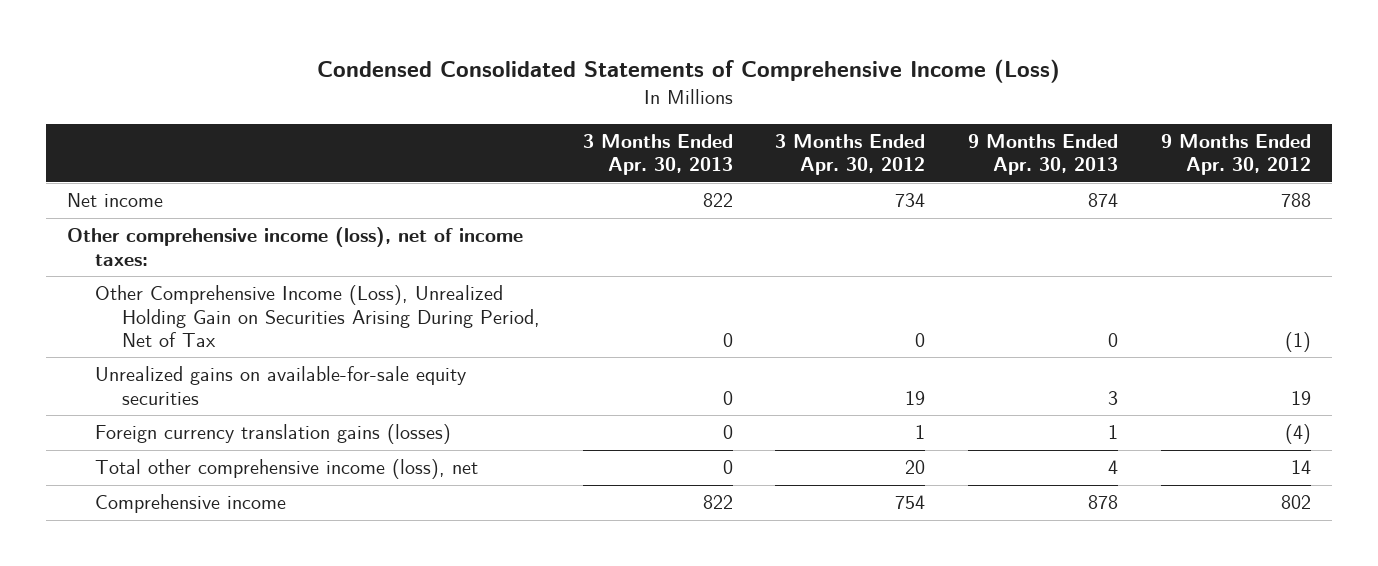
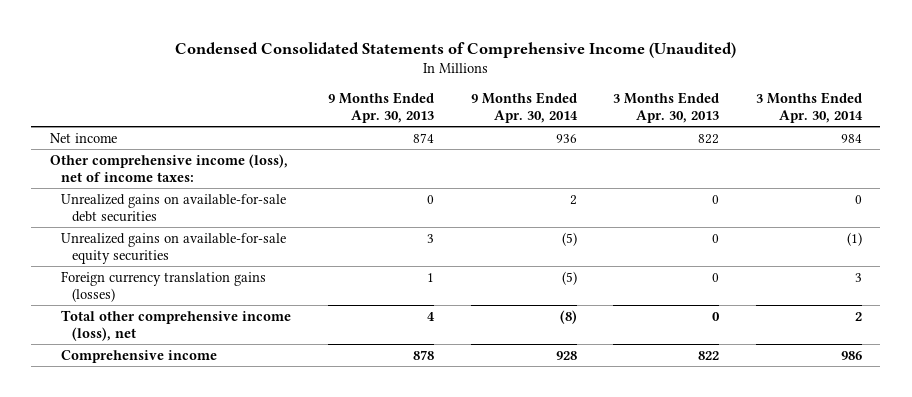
[317,58,1061,83] Condensed Consolidated Statements of Comprehensive Income (Loss) -> [174,41,736,58] Condensed Consolidated Statements of Comprehensive Income (Unaudited)
[775,134,926,176] 3 Months Ended Apr. 30, 2012 -> none
[1160,134,1311,176] 9 Months Ended Apr. 30, 2012 -> none
none -> [470,91,578,123] 9 Months Ended Apr. 30, 2014
none -> [756,91,864,123] 3 Months Ended Apr. 30, 2014
[94,285,540,347] Other Comprehensive Income (Loss), Unrealized Holding Gain on Securities Arising During Period, Net of Tax -> [60,193,286,222] Unrealized gains on available-for-sale debt securities

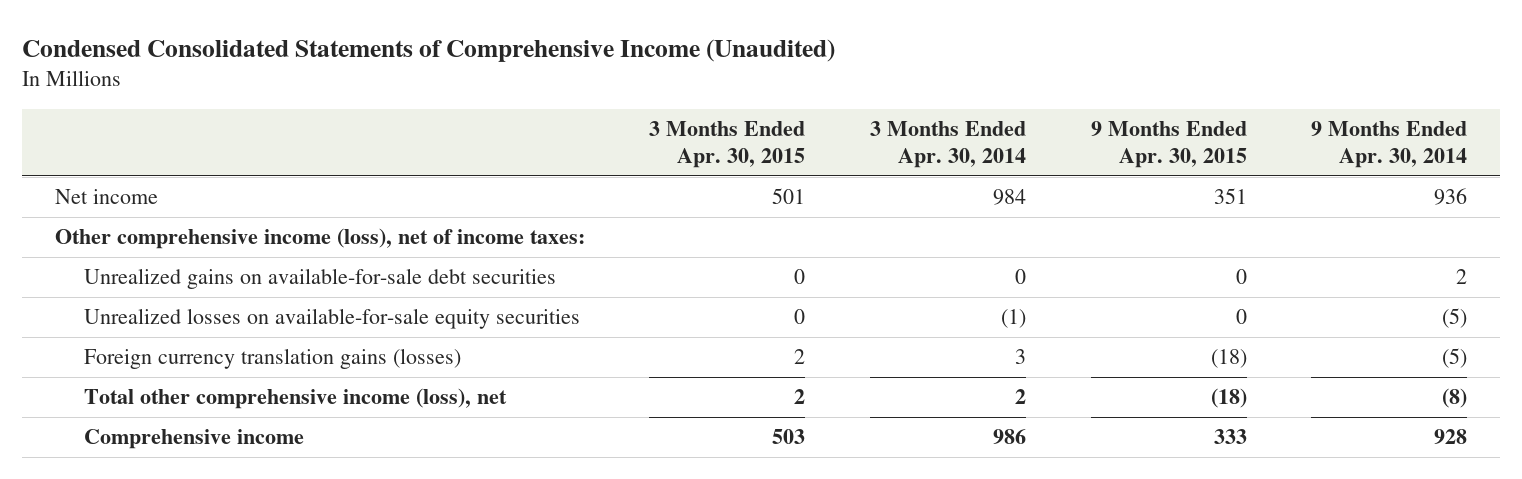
[327,91,434,123] 9 Months Ended Apr. 30, 2013 -> none
[613,91,720,123] 3 Months Ended Apr. 30, 2013 -> none
none -> [649,121,806,168] 3 Months Ended Apr. 30, 2015
none -> [1090,121,1247,168] 9 Months Ended Apr. 30, 2015
[60,232,286,264] Unrealized gains on available-for-sale equity securities -> [84,308,581,330] Unrealized losses on available-for-sale equity securities

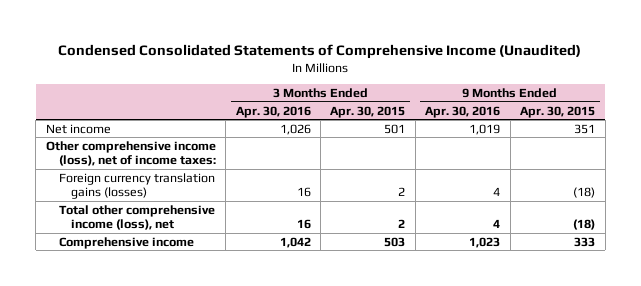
[870,121,1027,168] 3 Months Ended Apr. 30, 2014 -> none
[1311,121,1468,168] 9 Months Ended Apr. 30, 2014 -> none
none -> [235,105,311,118] Apr. 30, 2016
none -> [425,105,501,118] Apr. 30, 2016
[84,268,557,290] Unrealized gains on available-for-sale debt securities -> none
[84,308,581,330] Unrealized losses on available-for-sale equity securities -> none

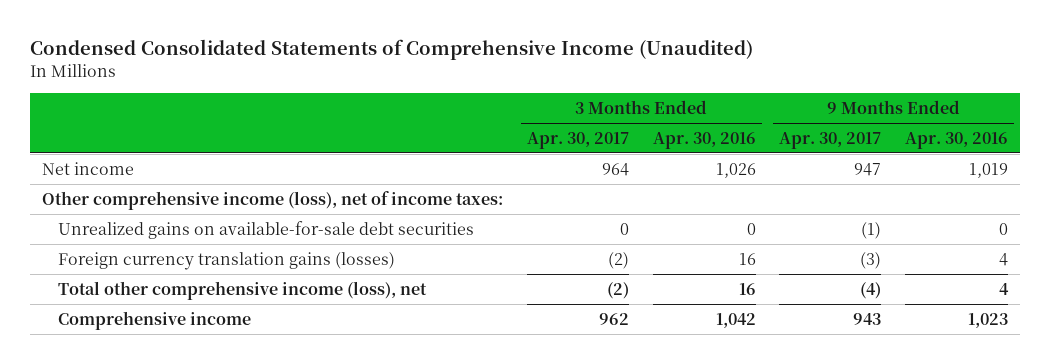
[330,105,406,118] Apr. 30, 2015 -> none
[520,105,596,118] Apr. 30, 2015 -> none
none -> [526,131,629,149] Apr. 30, 2017
none -> [779,131,882,149] Apr. 30, 2017
none -> [58,220,475,239] Unrealized gains on available-for-sale debt securities

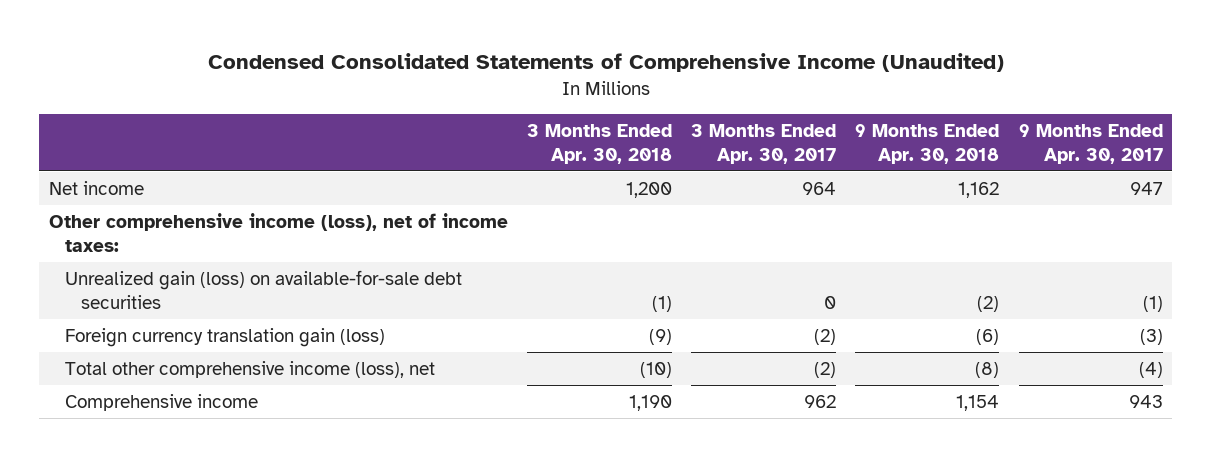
[652,131,756,149] Apr. 30, 2016 -> none
[904,131,1008,149] Apr. 30, 2016 -> none
none -> [526,123,672,164] 3 Months Ended Apr. 30, 2018
none -> [855,123,1000,164] 9 Months Ended Apr. 30, 2018
[58,220,475,239] Unrealized gains on available-for-sale debt securities -> [64,270,462,309] Unrealized gain (loss) on available-for-sale debt securities
[58,251,396,270] Foreign currency translation gains (losses) -> [64,328,385,348] Foreign currency translation gain (loss)

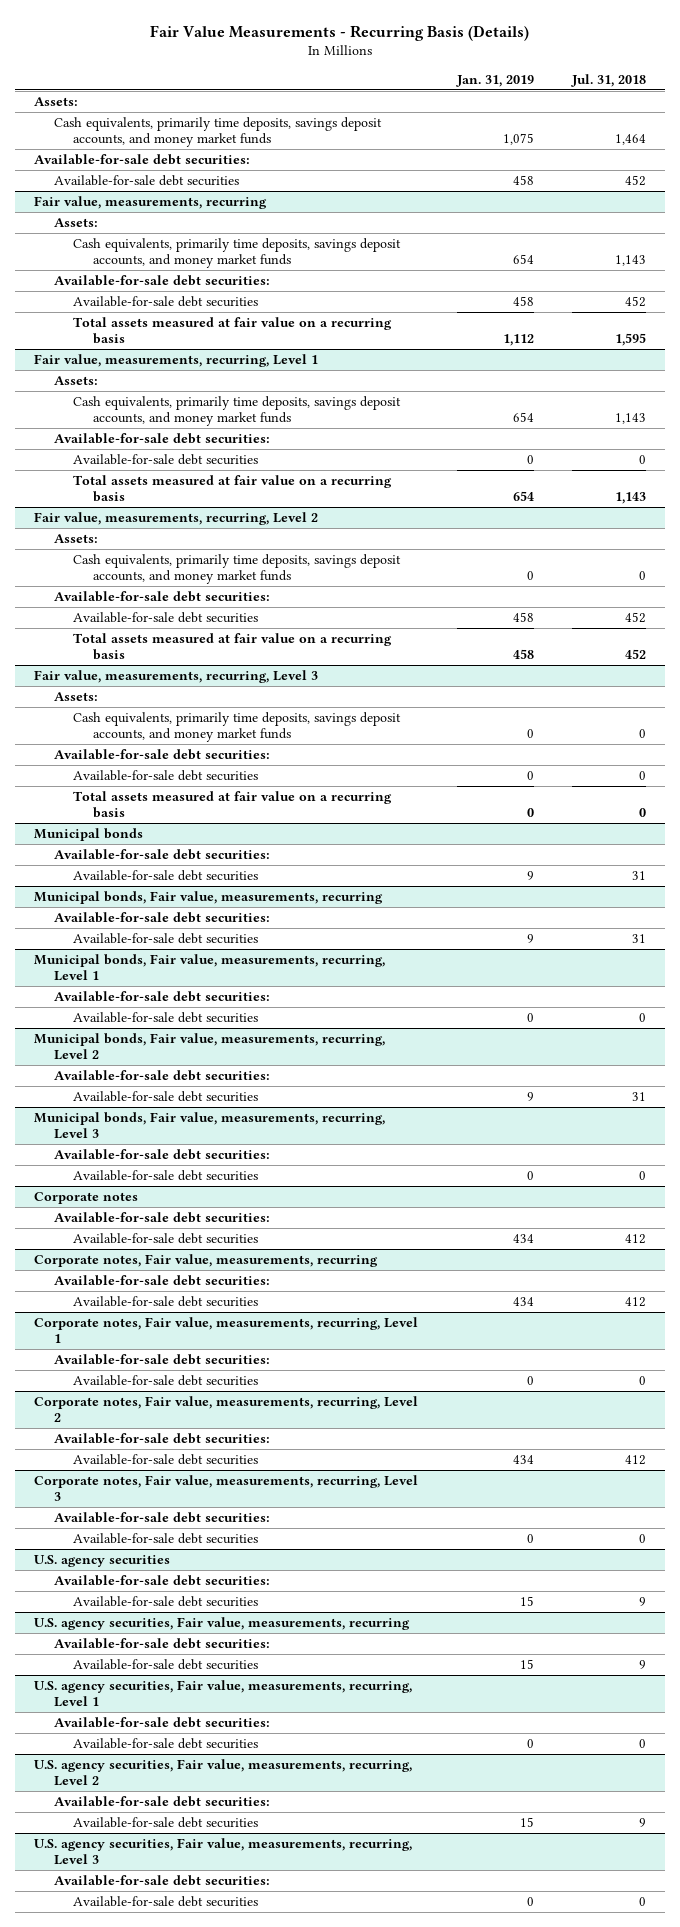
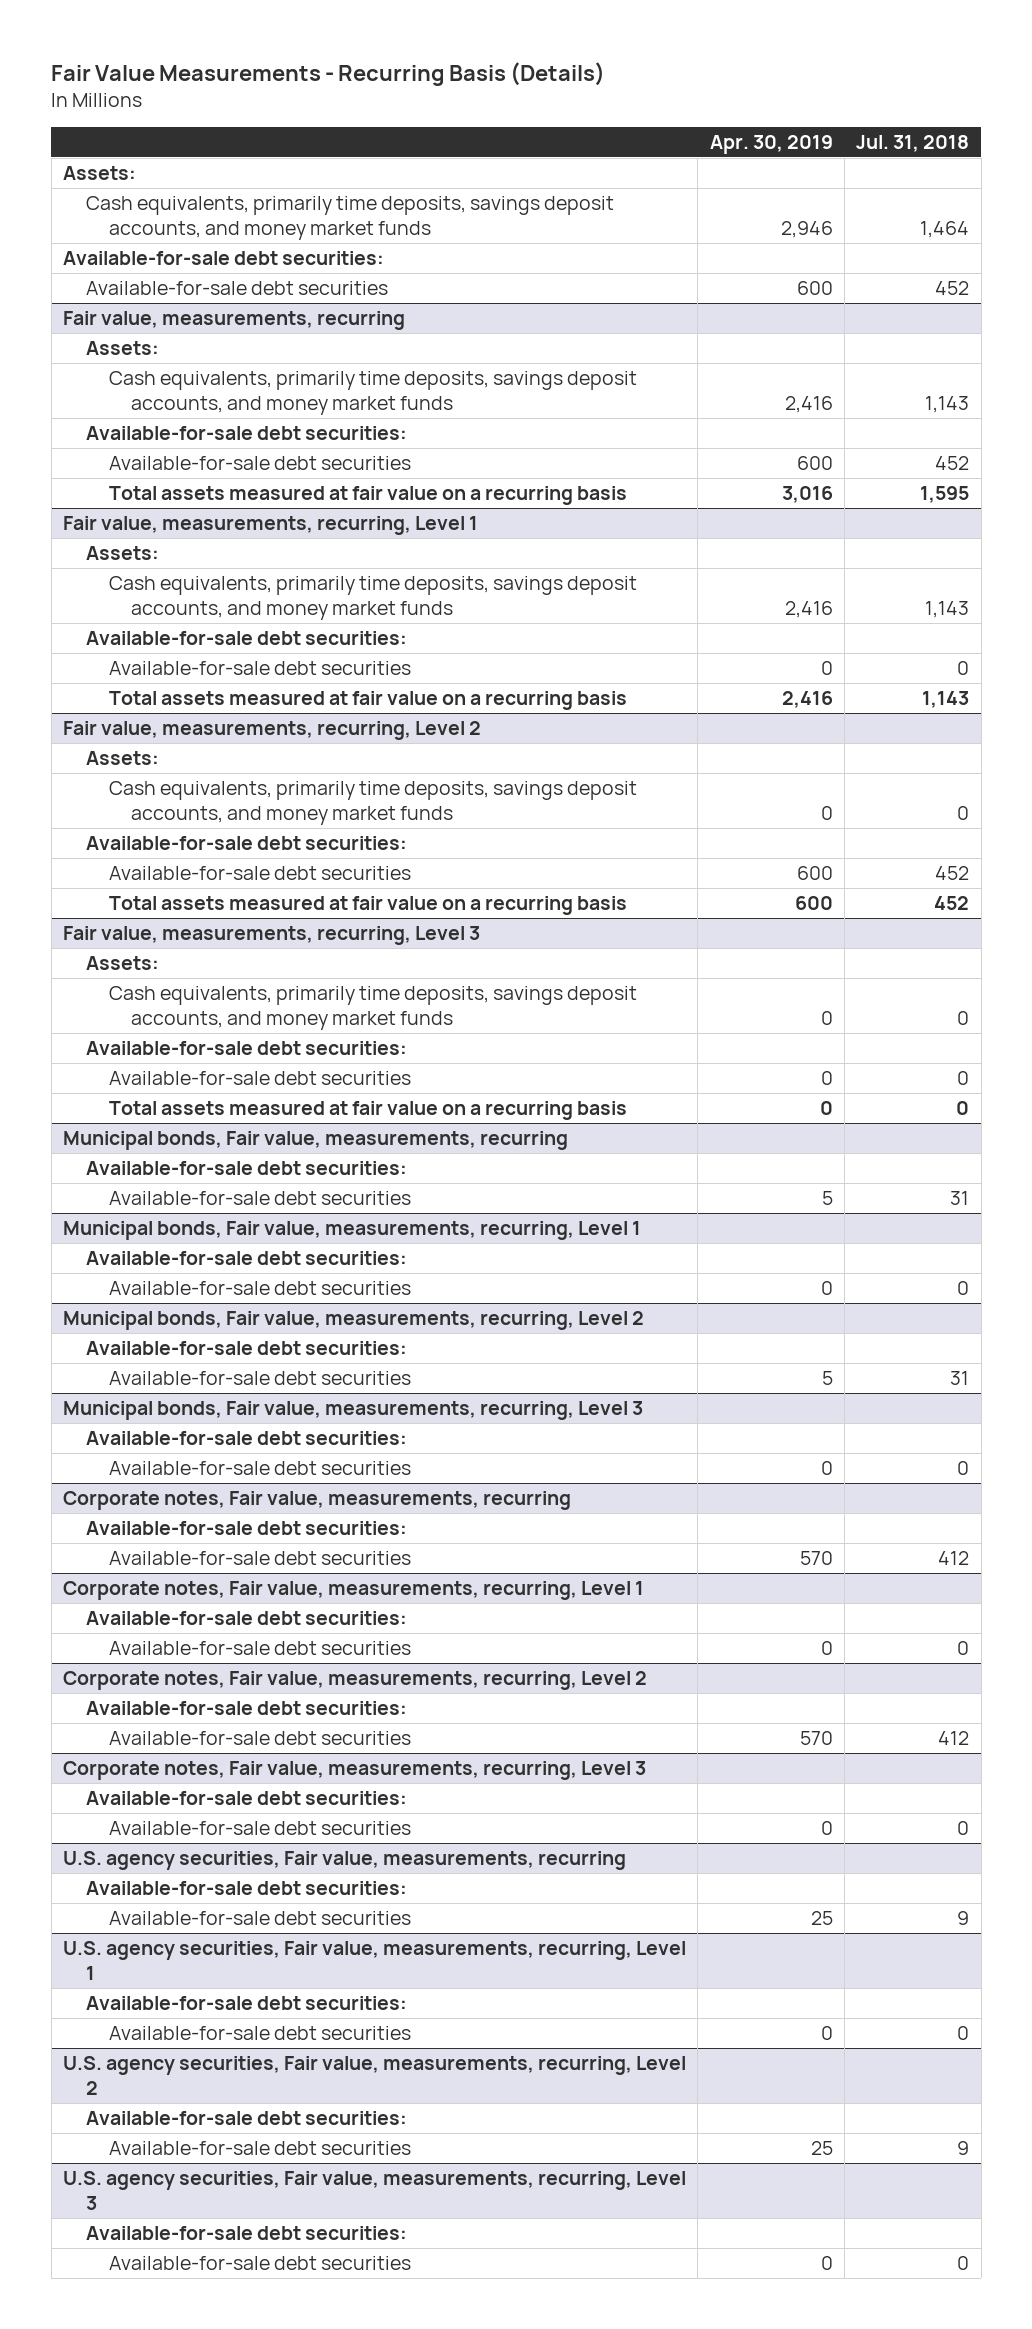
[455,74,534,87] Jan. 31, 2019 -> none
none -> [709,134,833,154] Apr. 30, 2019
[34,827,144,841] Municipal bonds -> none
[53,848,270,860] Available-for-sale debt securities: -> none
[73,869,259,881] Available-for-sale debt securities -> none
[34,1191,139,1204] Corporate notes -> none
[53,1211,270,1223] Available-for-sale debt securities: -> none
[73,1232,259,1244] Available-for-sale debt securities -> none
[34,1554,171,1567] U.S. agency securities -> none
[53,1574,270,1586] Available-for-sale debt securities: -> none
[73,1595,259,1607] Available-for-sale debt securities -> none

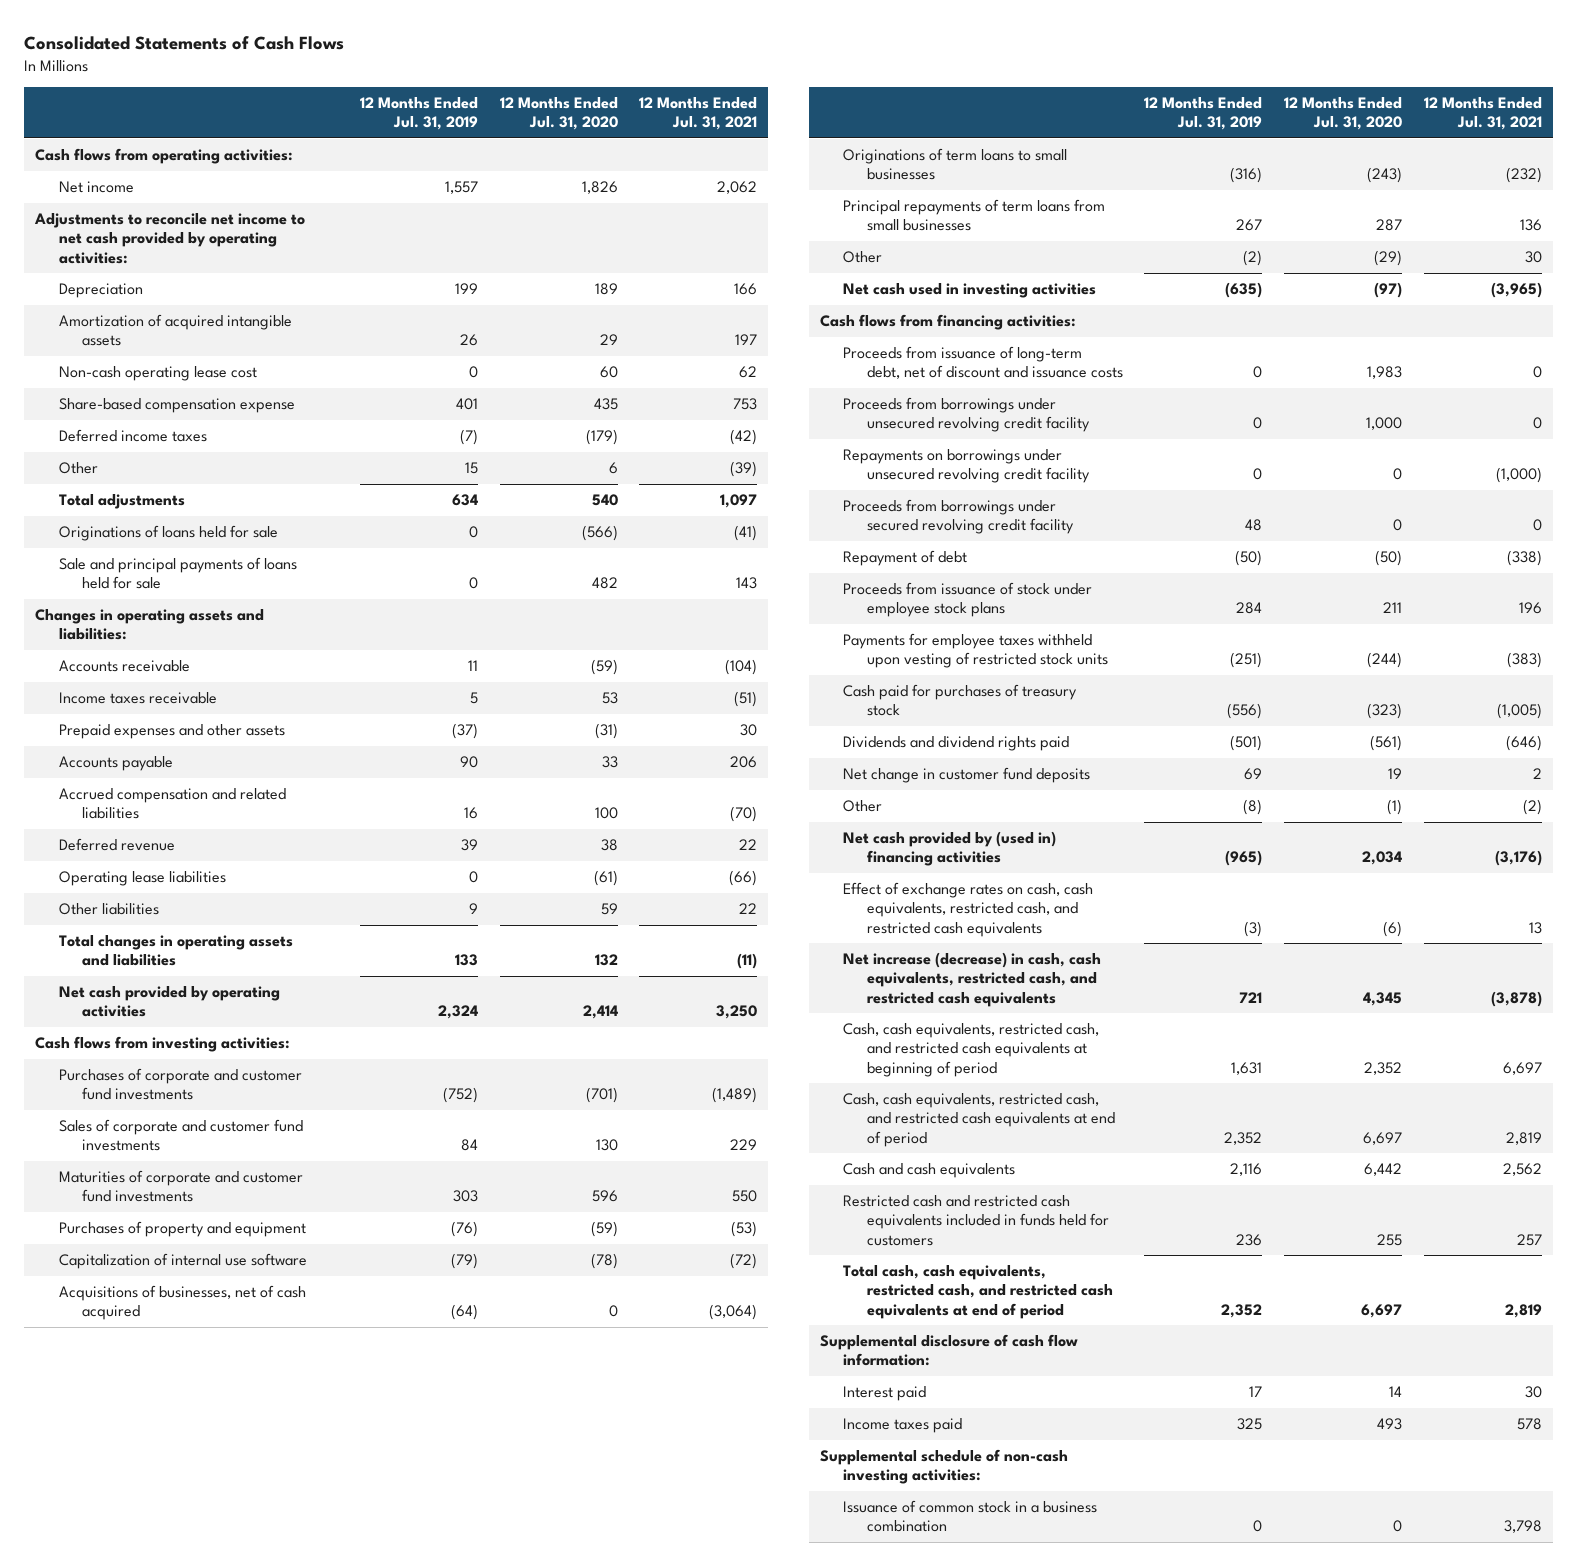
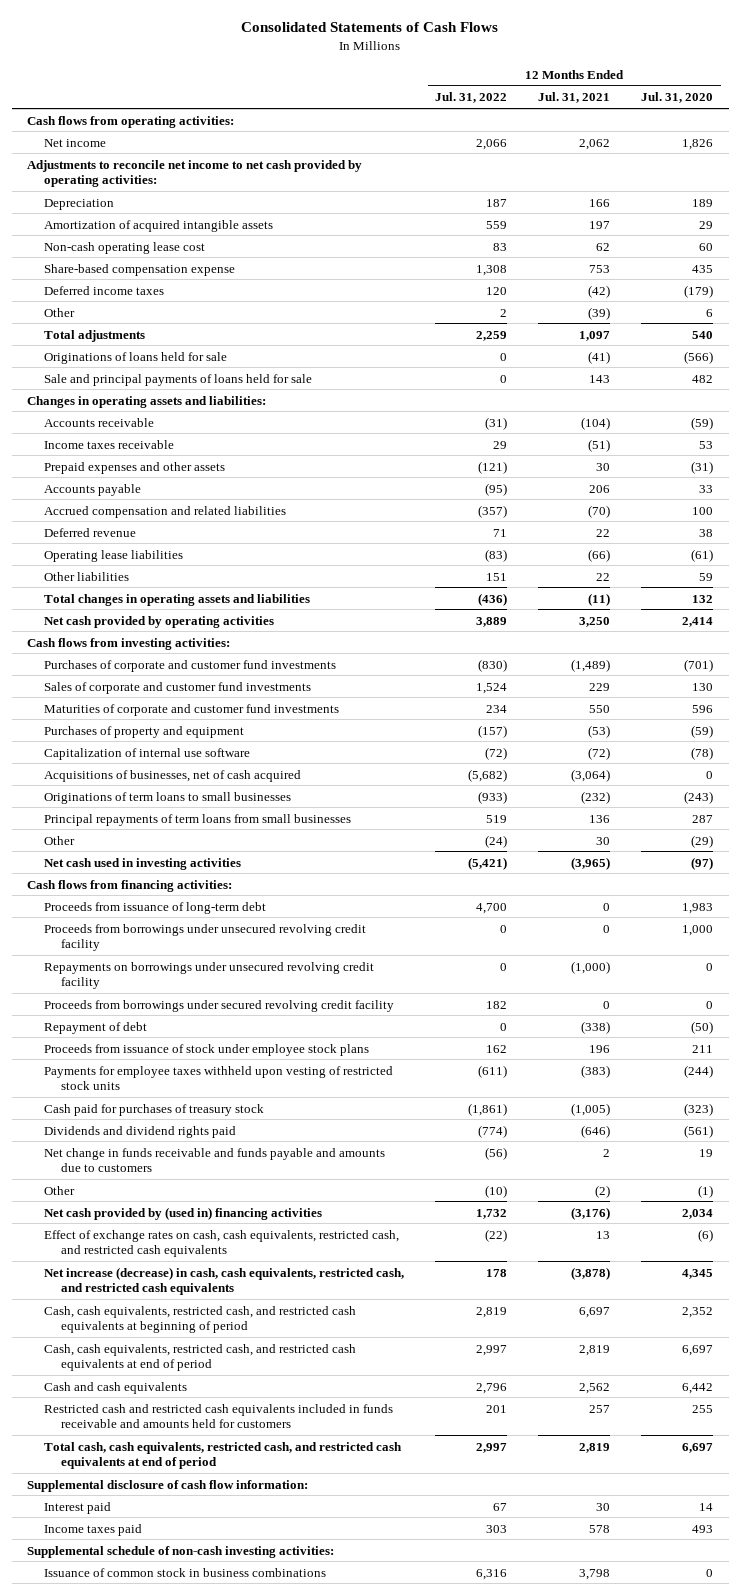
[359,97,478,131] 12 Months Ended Jul. 31, 2019 -> none
none -> [435,92,508,104] Jul. 31, 2022
[843,346,1123,380] Proceeds from issuance of long-term debt, net of discount and issuance costs -> [44,901,267,914] Proceeds from issuance of long-term debt
[843,767,1091,784] Net change in customer fund deposits -> [44,1147,386,1173] Net change in funds receivable and funds payable and amounts due to customers
[843,1195,1109,1246] Restricted cash and restricted cash equivalents included in funds held for customers -> [44,1403,394,1429] Restricted cash and restricted cash equivalents included in funds receivable and amounts held for customers
[843,1500,1098,1533] Issuance of common stock in a business combination -> [44,1567,327,1577] Issuance of common stock in business combinations

